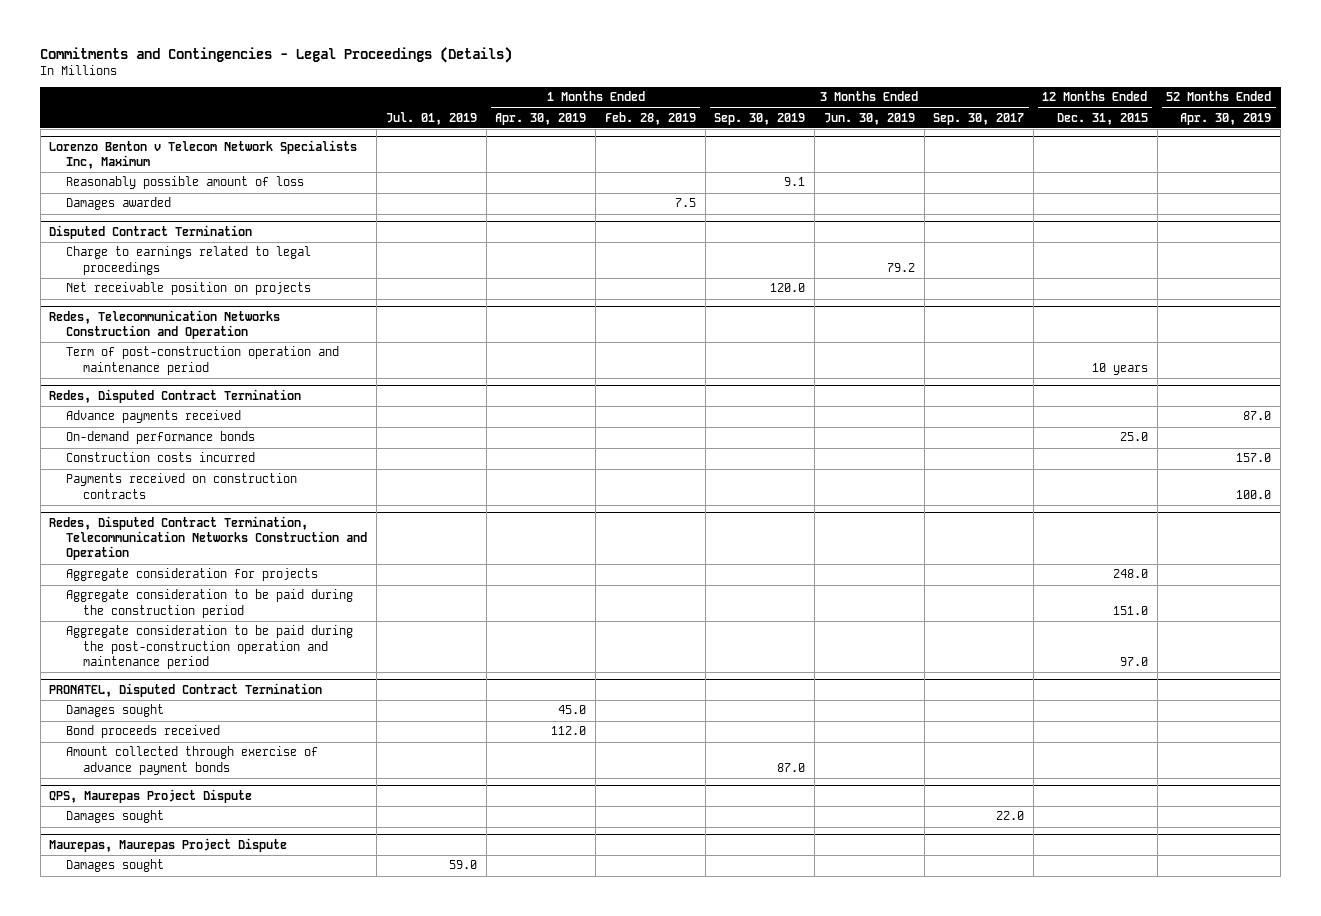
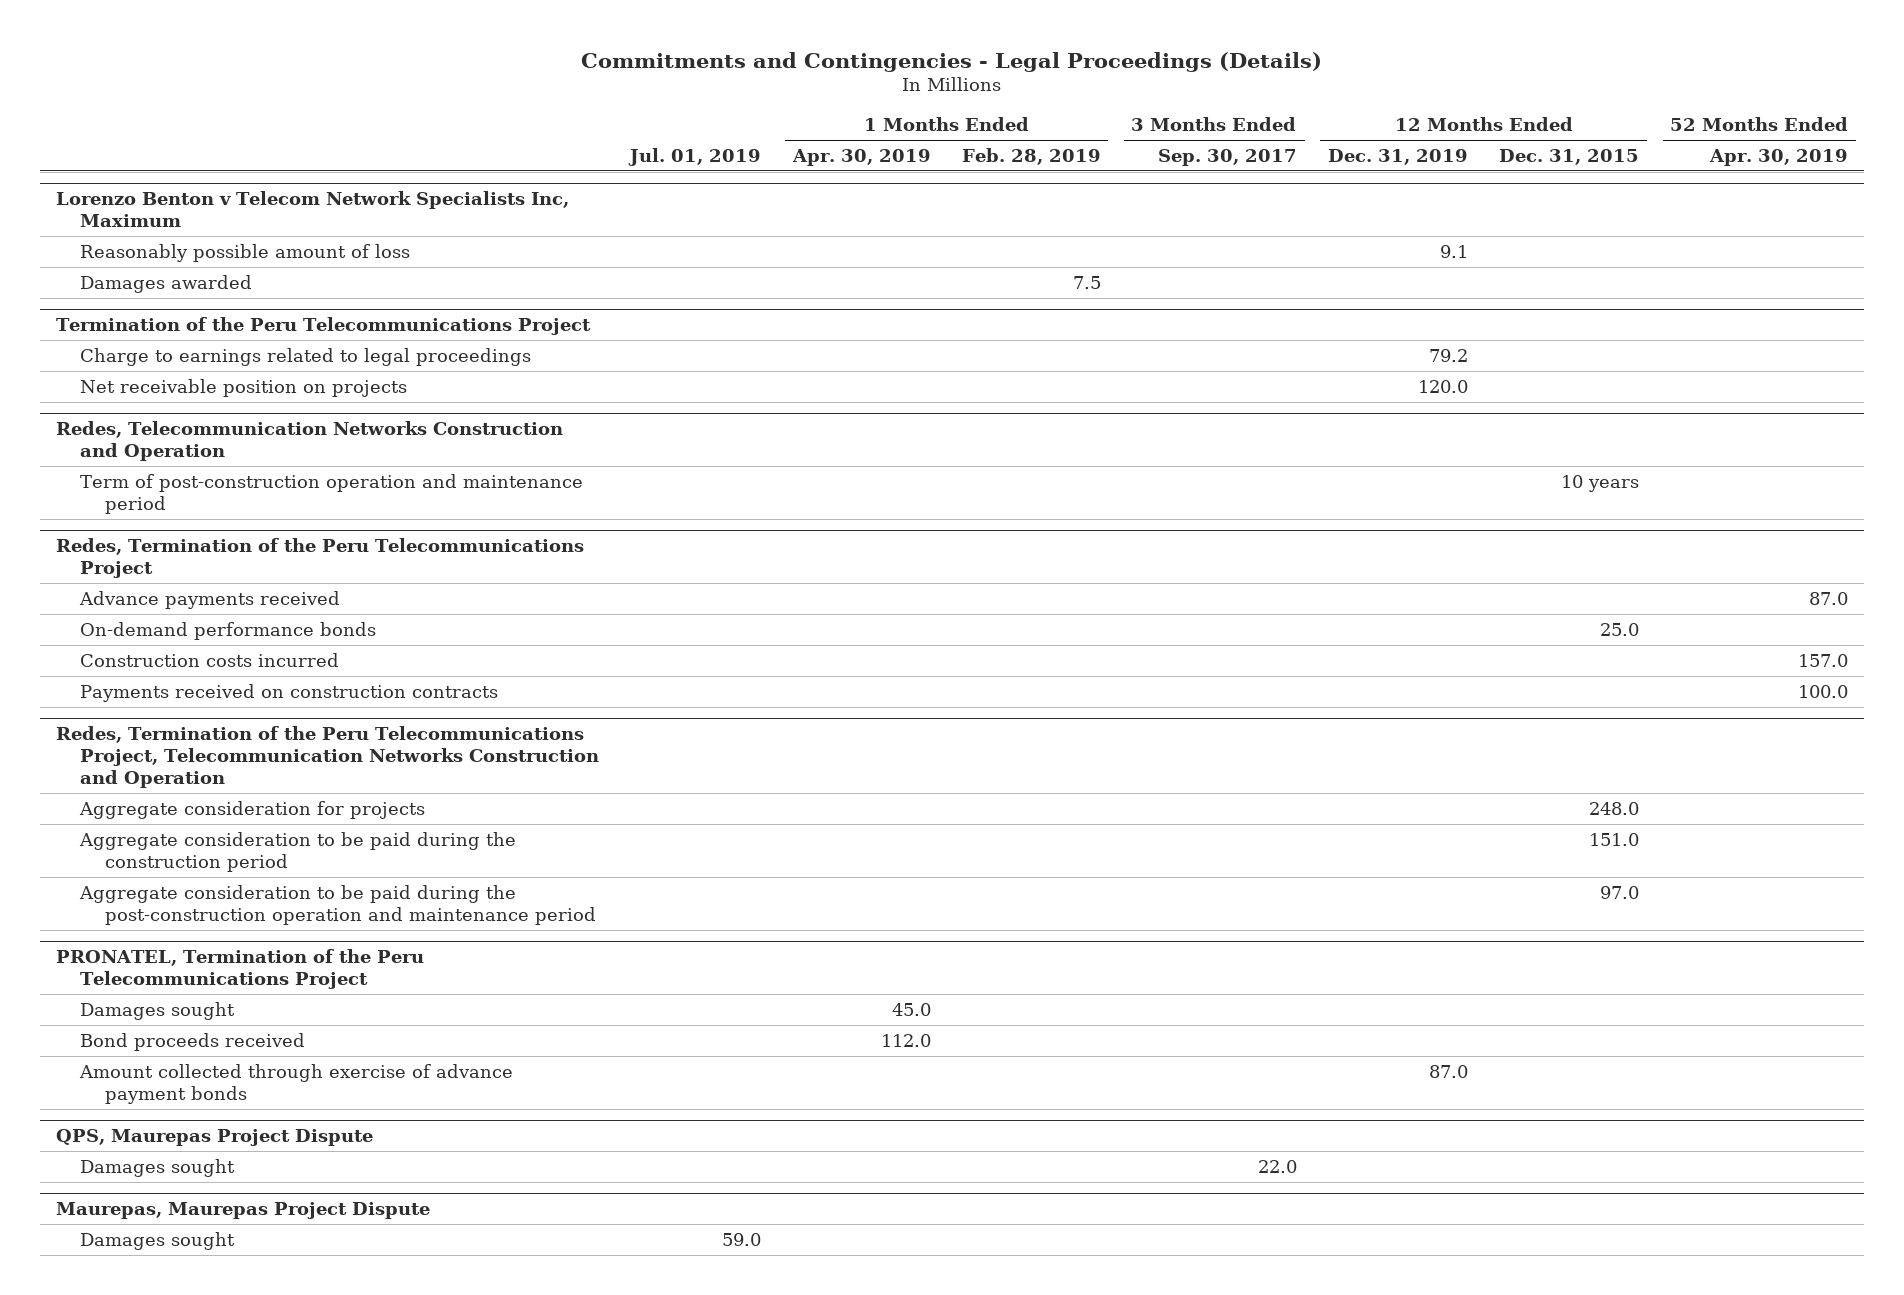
[714,112,806,125] Sep. 30, 2019 -> none
[823,112,915,125] Jun. 30, 2019 -> none
none -> [1328,148,1469,165] Dec. 31, 2019
[49,225,253,240] Disputed Contract Termination -> [55,316,591,335] Termination of the Peru Telecommunications Project
[49,389,302,404] Redes, Disputed Contract Termination -> [55,537,584,579] Redes, Termination of the Peru Telecommunications Project
[49,516,368,561] Redes, Disputed Contract Termination, Telecommunication Networks Construction and Operation -> [55,725,600,789] Redes, Termination of the Peru Telecommunications Project, Telecommunication Networks Construction and Operation
[49,683,323,698] PRONATEL, Disputed Contract Termination -> [55,948,424,990] PRONATEL, Termination of the Peru Telecommunications Project

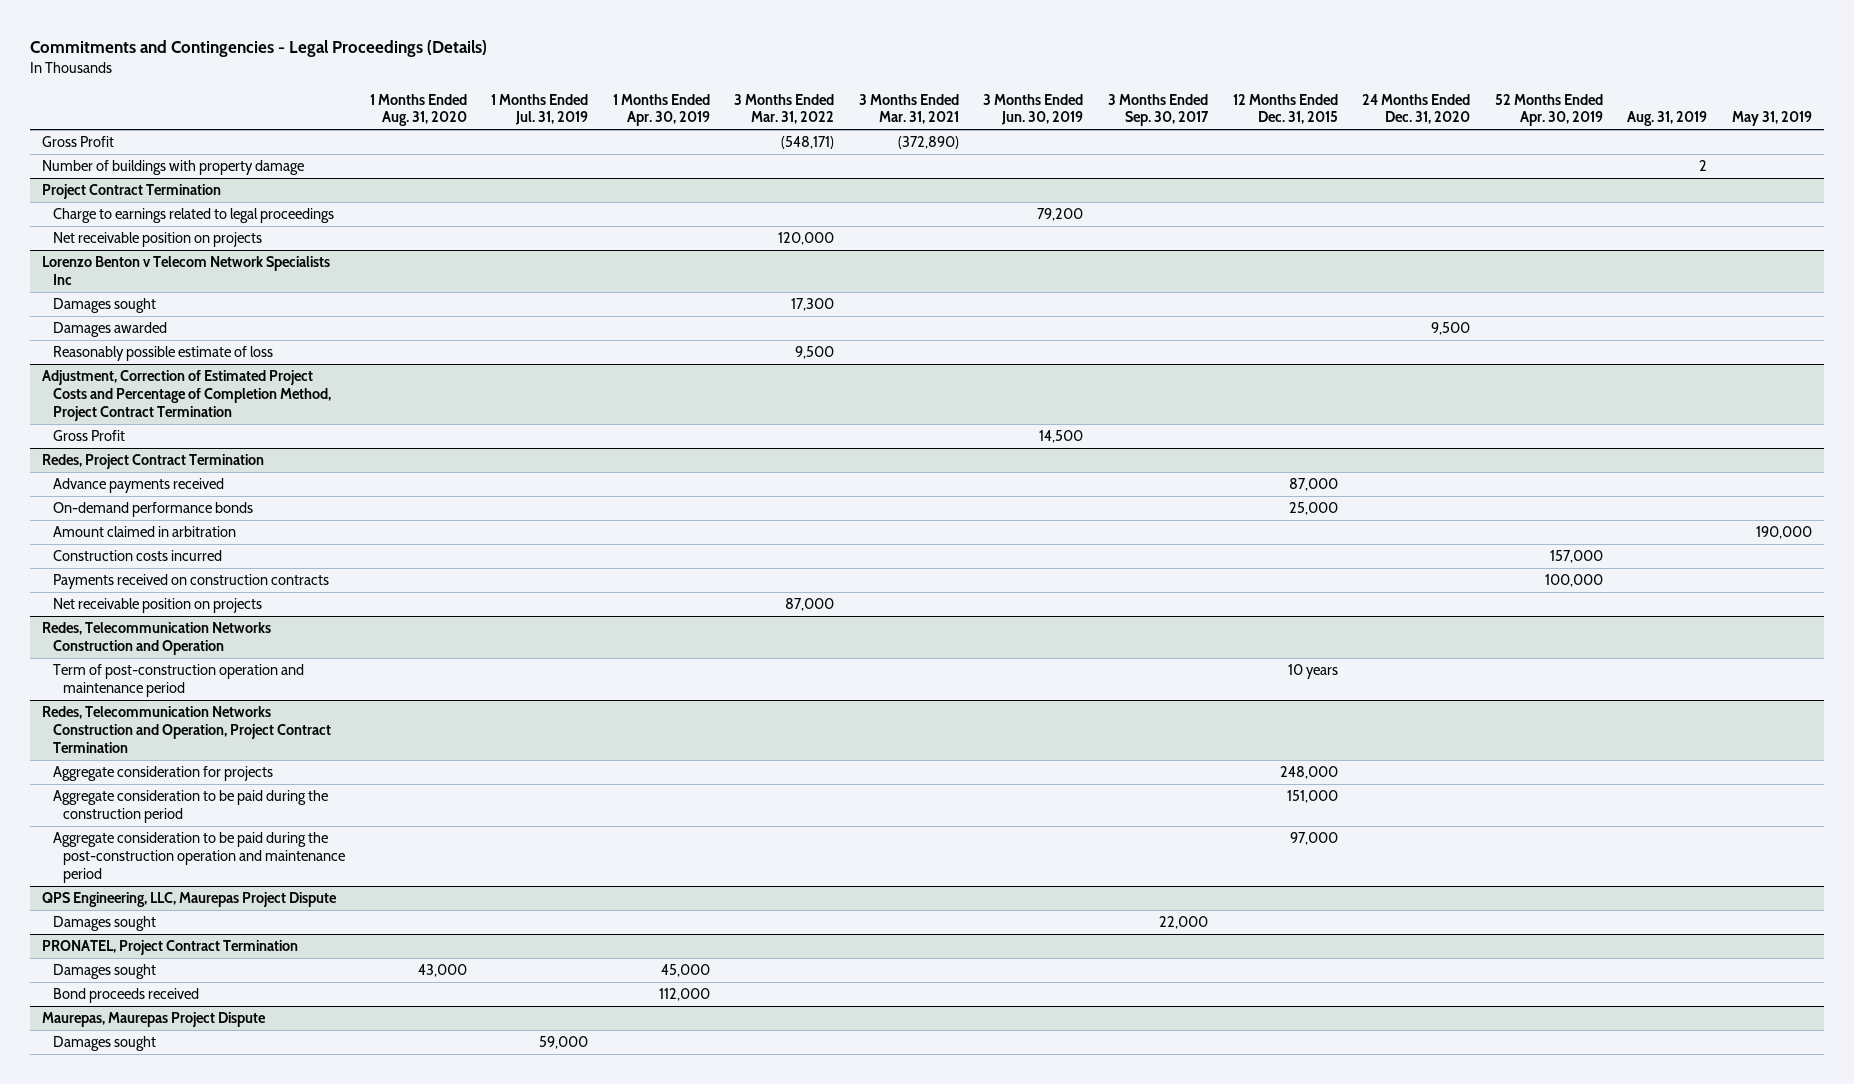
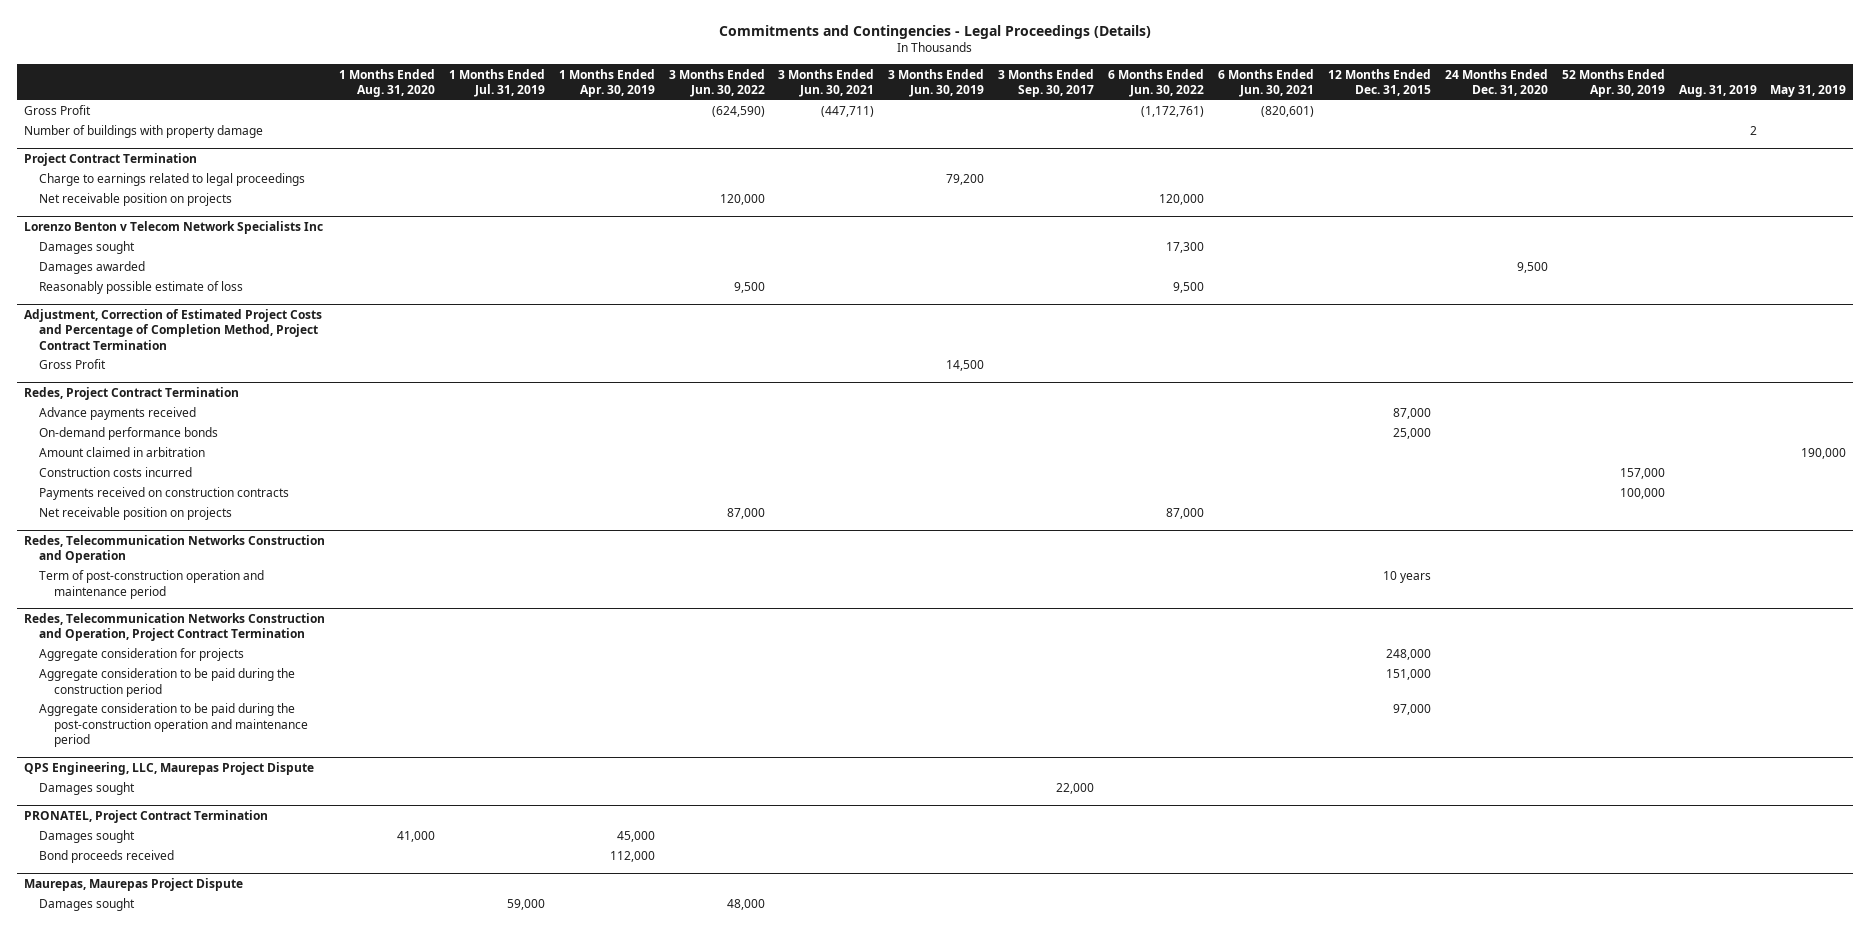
[734,93,835,125] 3 Months Ended Mar. 31, 2022 -> none
[858,93,959,125] 3 Months Ended Mar. 31, 2021 -> none
none -> [668,68,765,98] 3 Months Ended Jun. 30, 2022
none -> [778,68,875,98] 3 Months Ended Jun. 30, 2021
none -> [1108,68,1205,98] 6 Months Ended Jun. 30, 2022
none -> [1218,68,1315,98] 6 Months Ended Jun. 30, 2021
[417,964,467,978] 43,000 -> [396,831,435,843] 41,000

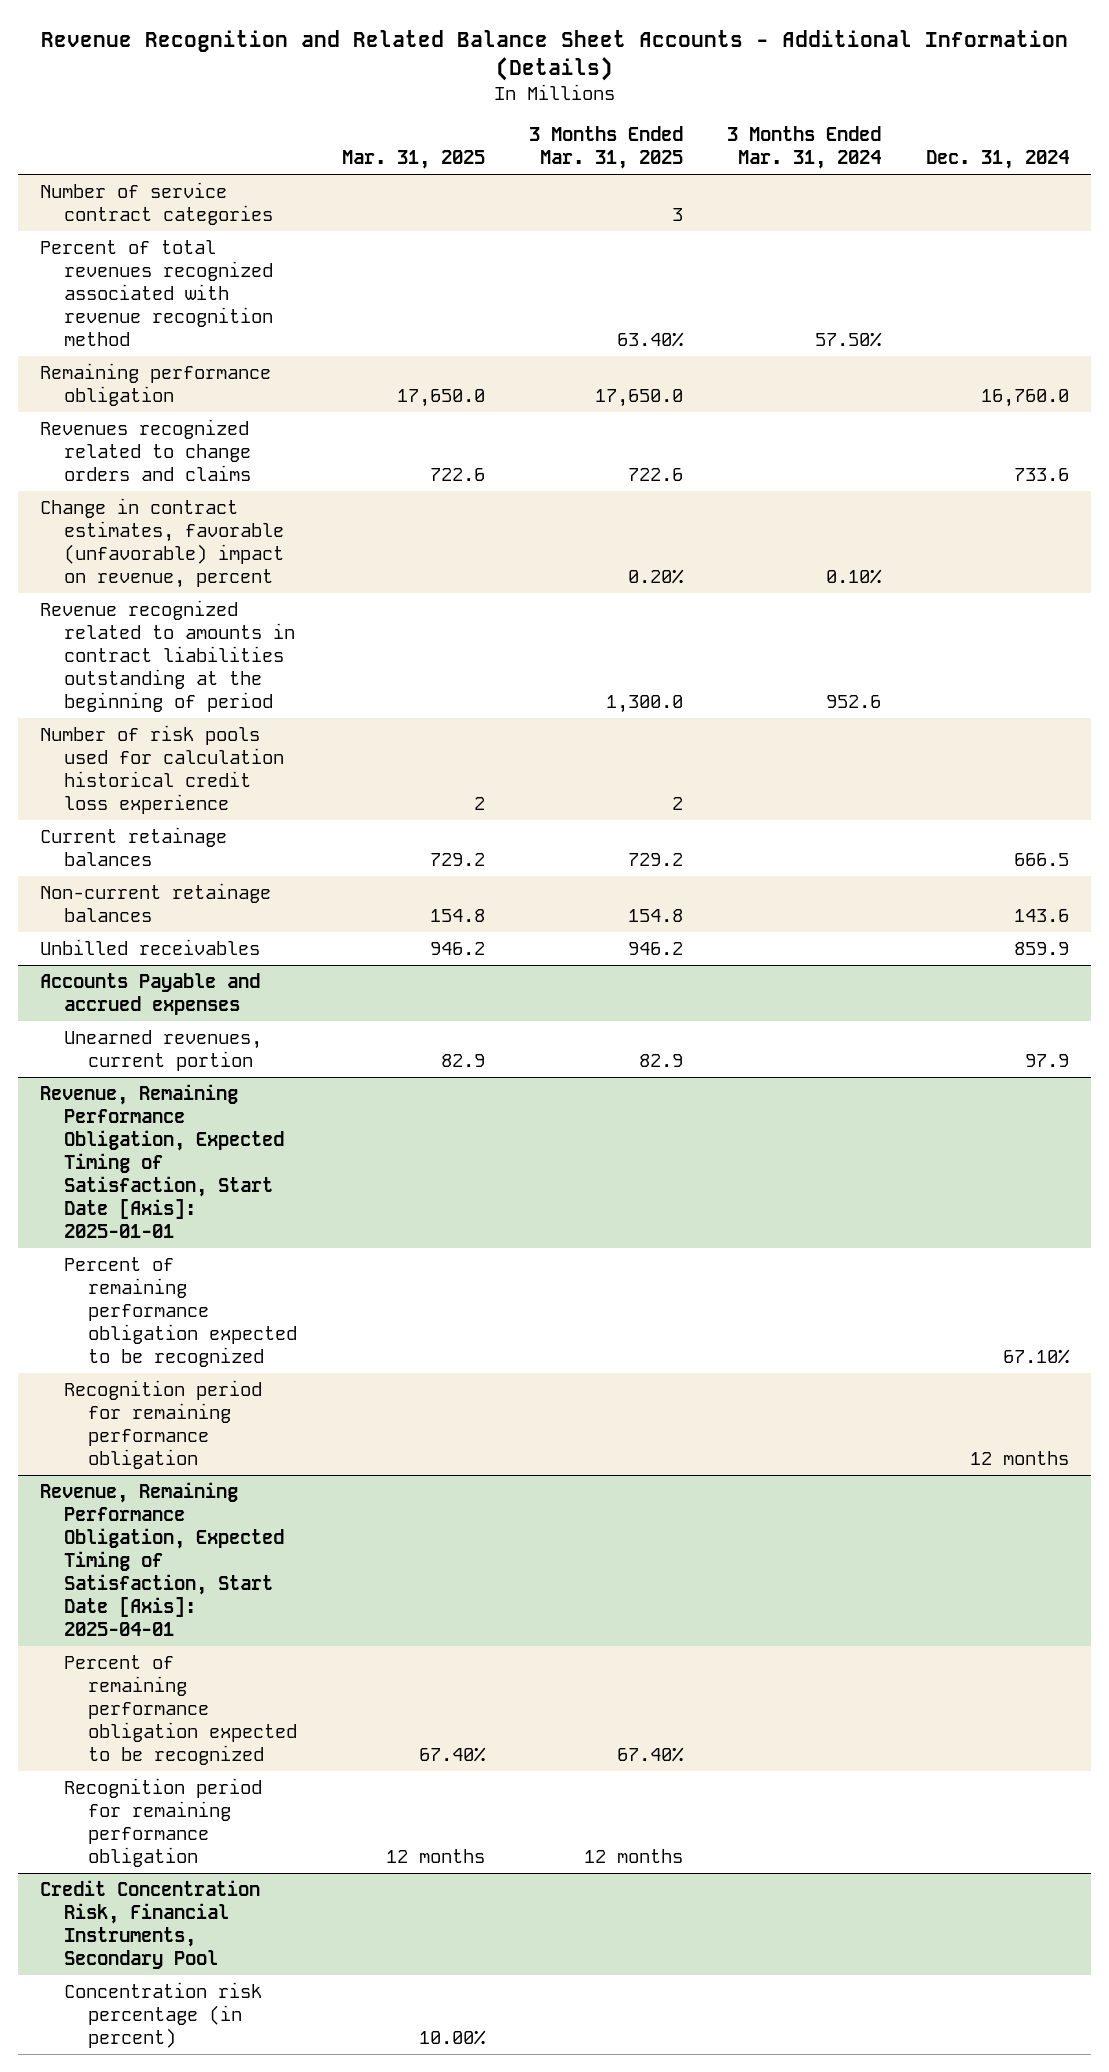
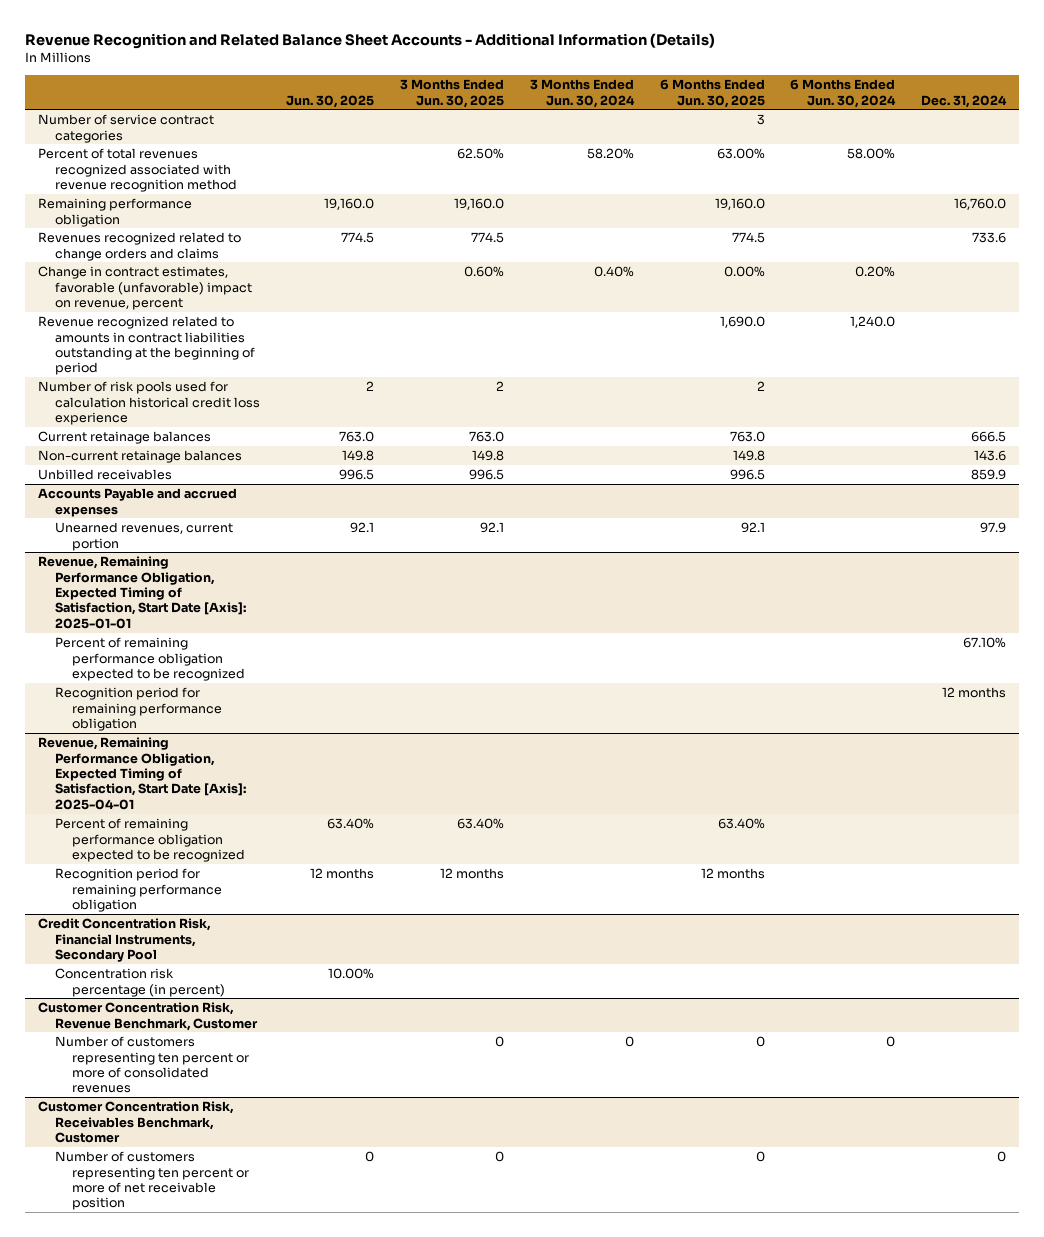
[341,150,485,170] Mar. 31, 2025 -> none
[529,126,684,170] 3 Months Ended Mar. 31, 2025 -> none
[727,126,882,170] 3 Months Ended Mar. 31, 2024 -> none
none -> [286,94,375,108] Jun. 30, 2025
none -> [399,79,504,108] 3 Months Ended Jun. 30, 2025
none -> [529,79,635,108] 3 Months Ended Jun. 30, 2024
none -> [659,79,765,108] 6 Months Ended Jun. 30, 2025
none -> [790,79,897,108] 6 Months Ended Jun. 30, 2024
none -> [38,1002,259,1031] Customer Concentration Risk, Revenue Benchmark, Customer
none -> [55,1036,250,1094] Number of customers representing ten percent or more of consolidated revenues
none -> [38,1101,235,1144] Customer Concentration Risk, Receivables Benchmark, Customer
none -> [55,1151,250,1211] Number of customers representing ten percent or more of net receivable position

